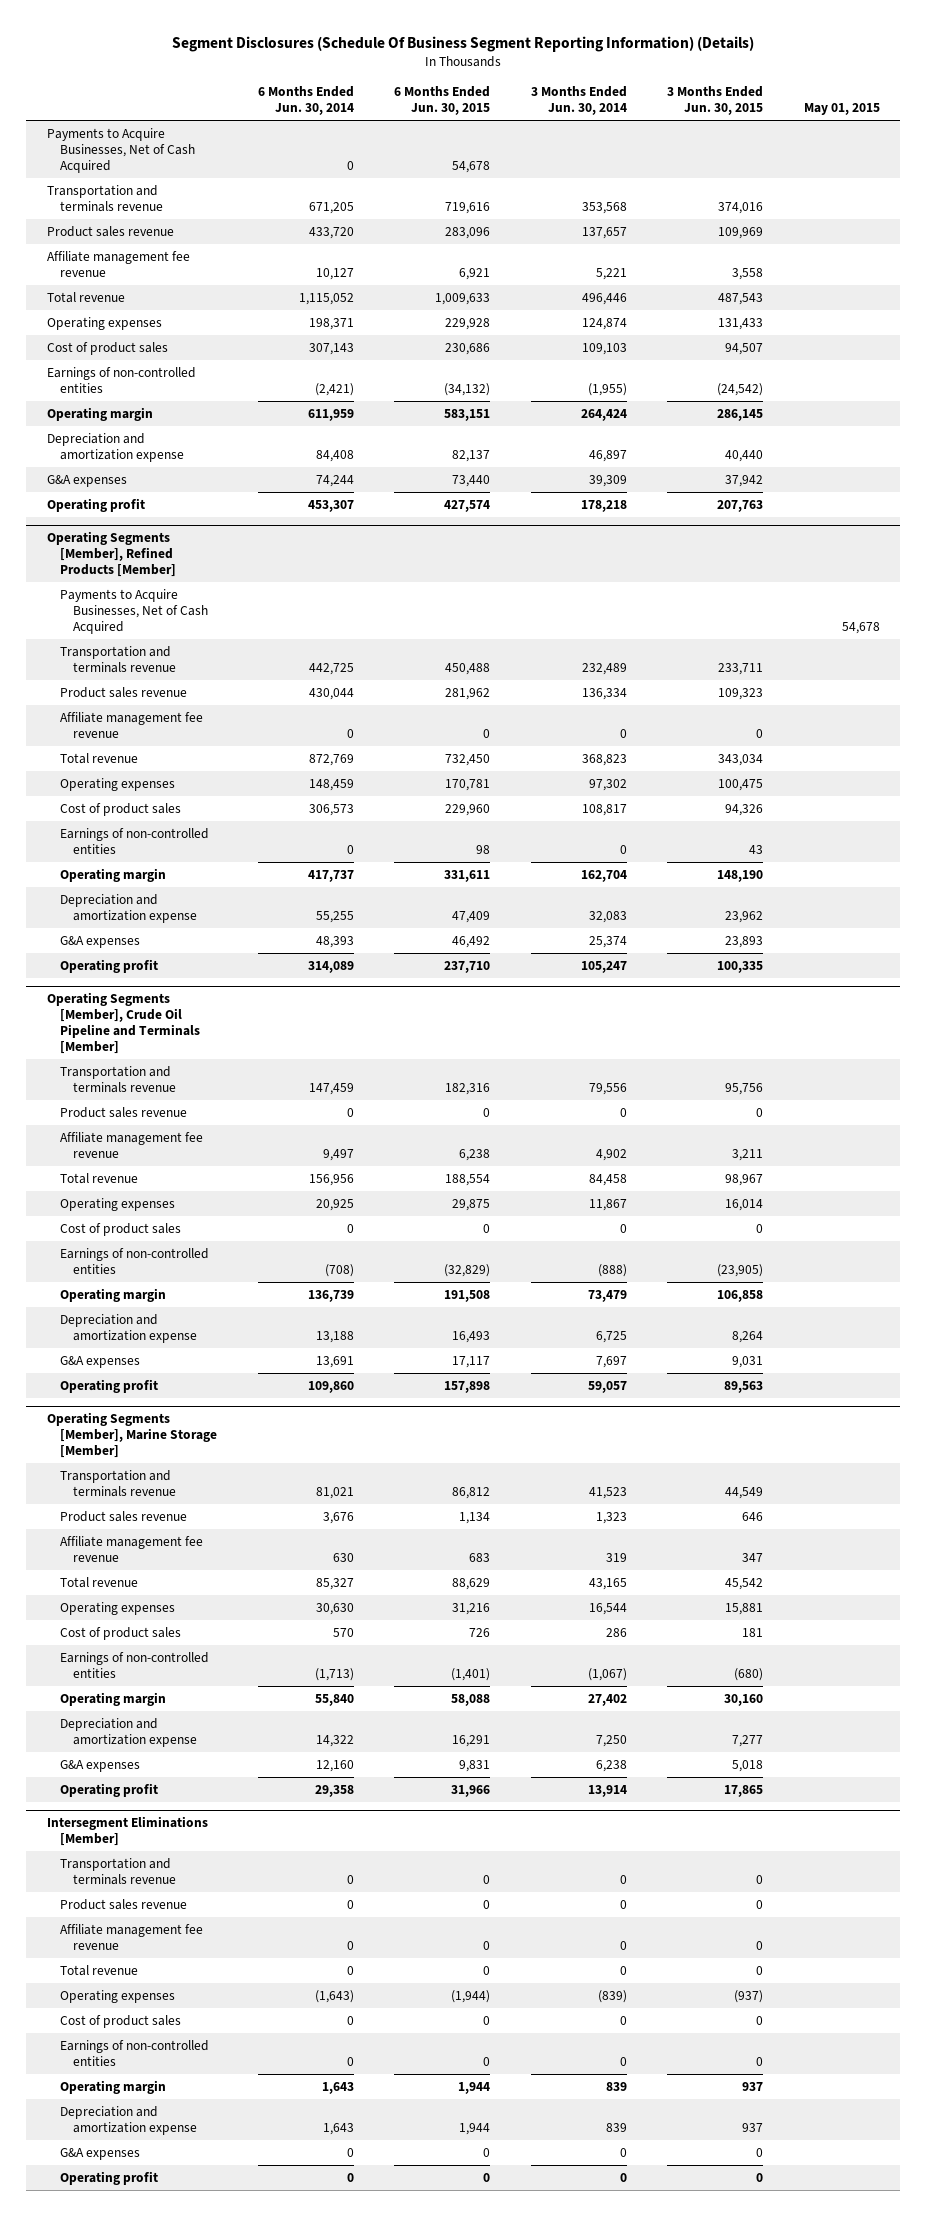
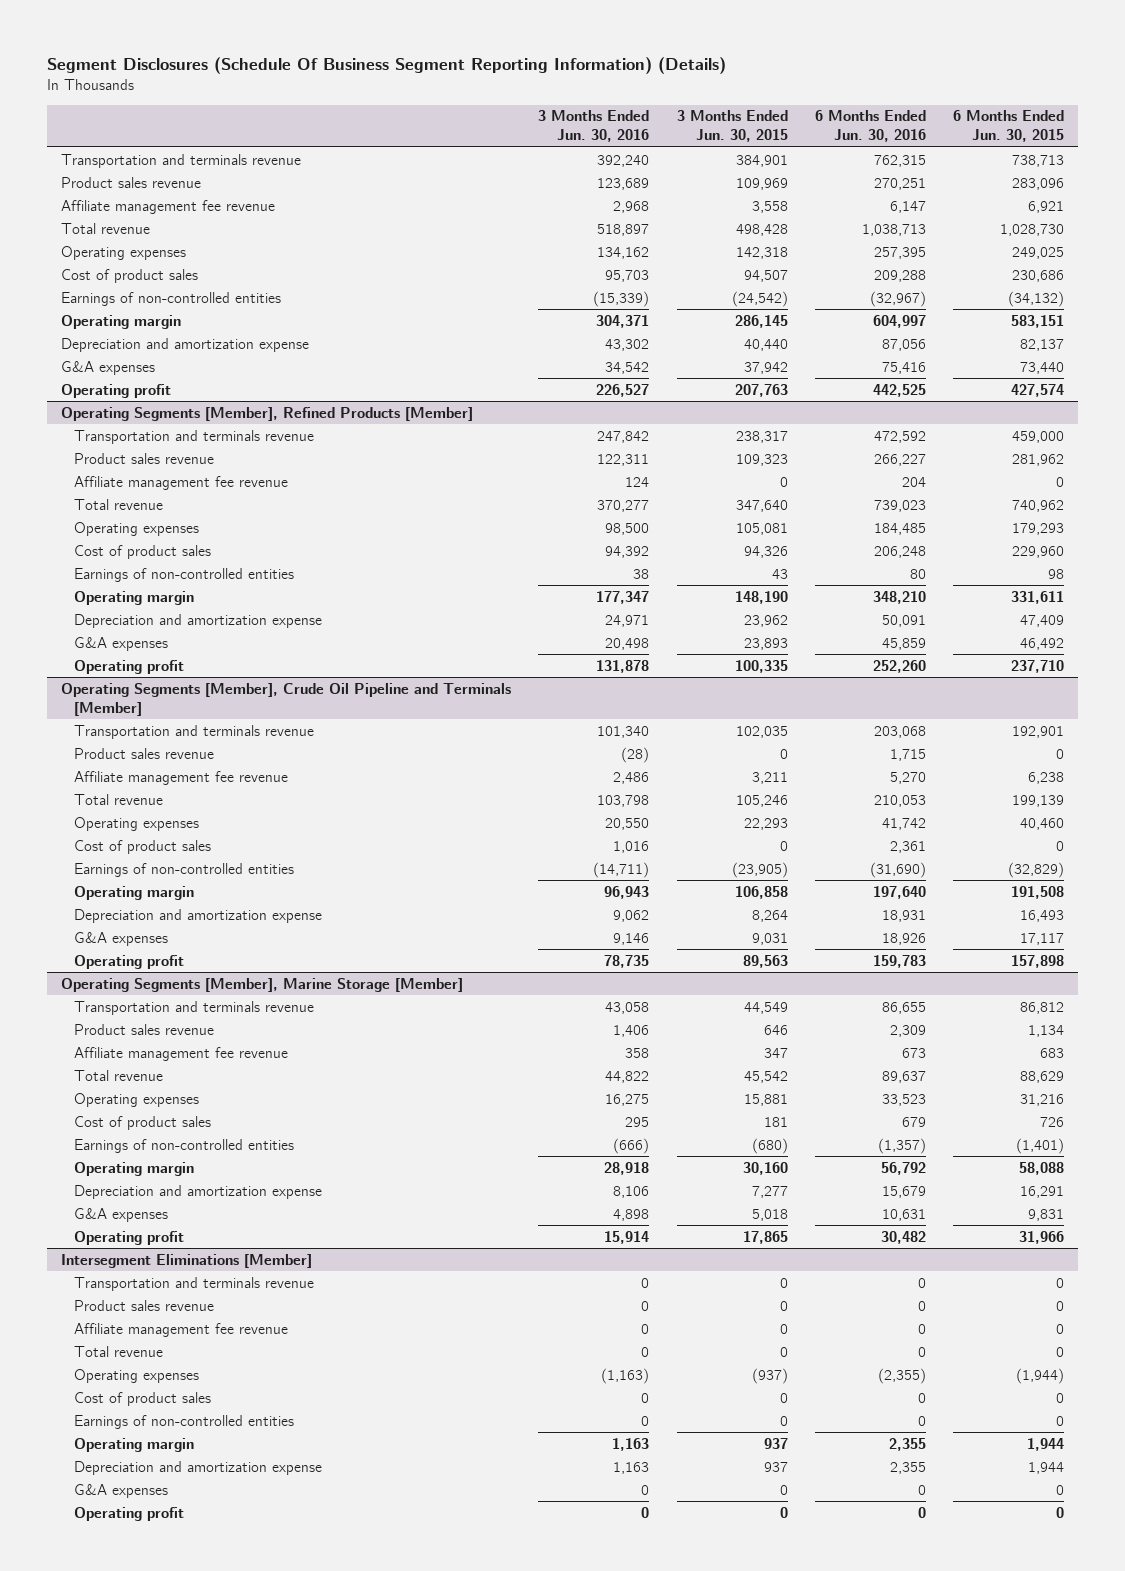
[257,86,354,116] 6 Months Ended Jun. 30, 2014 -> none
[530,86,627,116] 3 Months Ended Jun. 30, 2014 -> none
[803,103,880,116] May 01, 2015 -> none
none -> [538,110,650,143] 3 Months Ended Jun. 30, 2016
none -> [814,110,926,143] 6 Months Ended Jun. 30, 2016
[46,127,196,174] Payments to Acquire Businesses, Net of Cash Acquired -> none
[445,202,491,215] 719,616 -> [1012,154,1065,167] 738,713
[718,202,764,215] 374,016 -> [735,154,788,167] 384,901
[435,292,491,305] 1,009,633 -> [1000,223,1065,236] 1,028,730
[718,292,764,305] 487,543 -> [735,223,788,236] 498,428
[445,317,491,330] 229,928 -> [1012,246,1065,259] 249,025
[718,317,764,330] 131,433 -> [735,246,788,259] 142,318
[60,588,209,635] Payments to Acquire Businesses, Net of Cash Acquired -> none
[445,663,491,676] 450,488 -> [1012,430,1065,443] 459,000
[718,663,764,676] 233,711 -> [735,430,788,443] 238,317
[445,753,491,766] 732,450 -> [1012,499,1065,512] 740,962
[718,753,764,766] 343,034 -> [735,499,788,512] 347,640
[445,778,491,791] 170,781 -> [1012,522,1065,535] 179,293
[718,778,764,791] 100,475 -> [735,522,788,535] 105,081
[445,1083,491,1096] 182,316 -> [1012,725,1065,738] 192,901
[725,1083,764,1096] 95,756 -> [735,725,788,738] 102,035
[445,1173,491,1186] 188,554 -> [1012,794,1065,807] 199,139
[725,1173,764,1186] 98,967 -> [735,794,788,807] 105,246
[452,1198,491,1211] 29,875 -> [1020,817,1065,830] 40,460
[725,1198,764,1211] 16,014 -> [743,817,788,830] 22,293

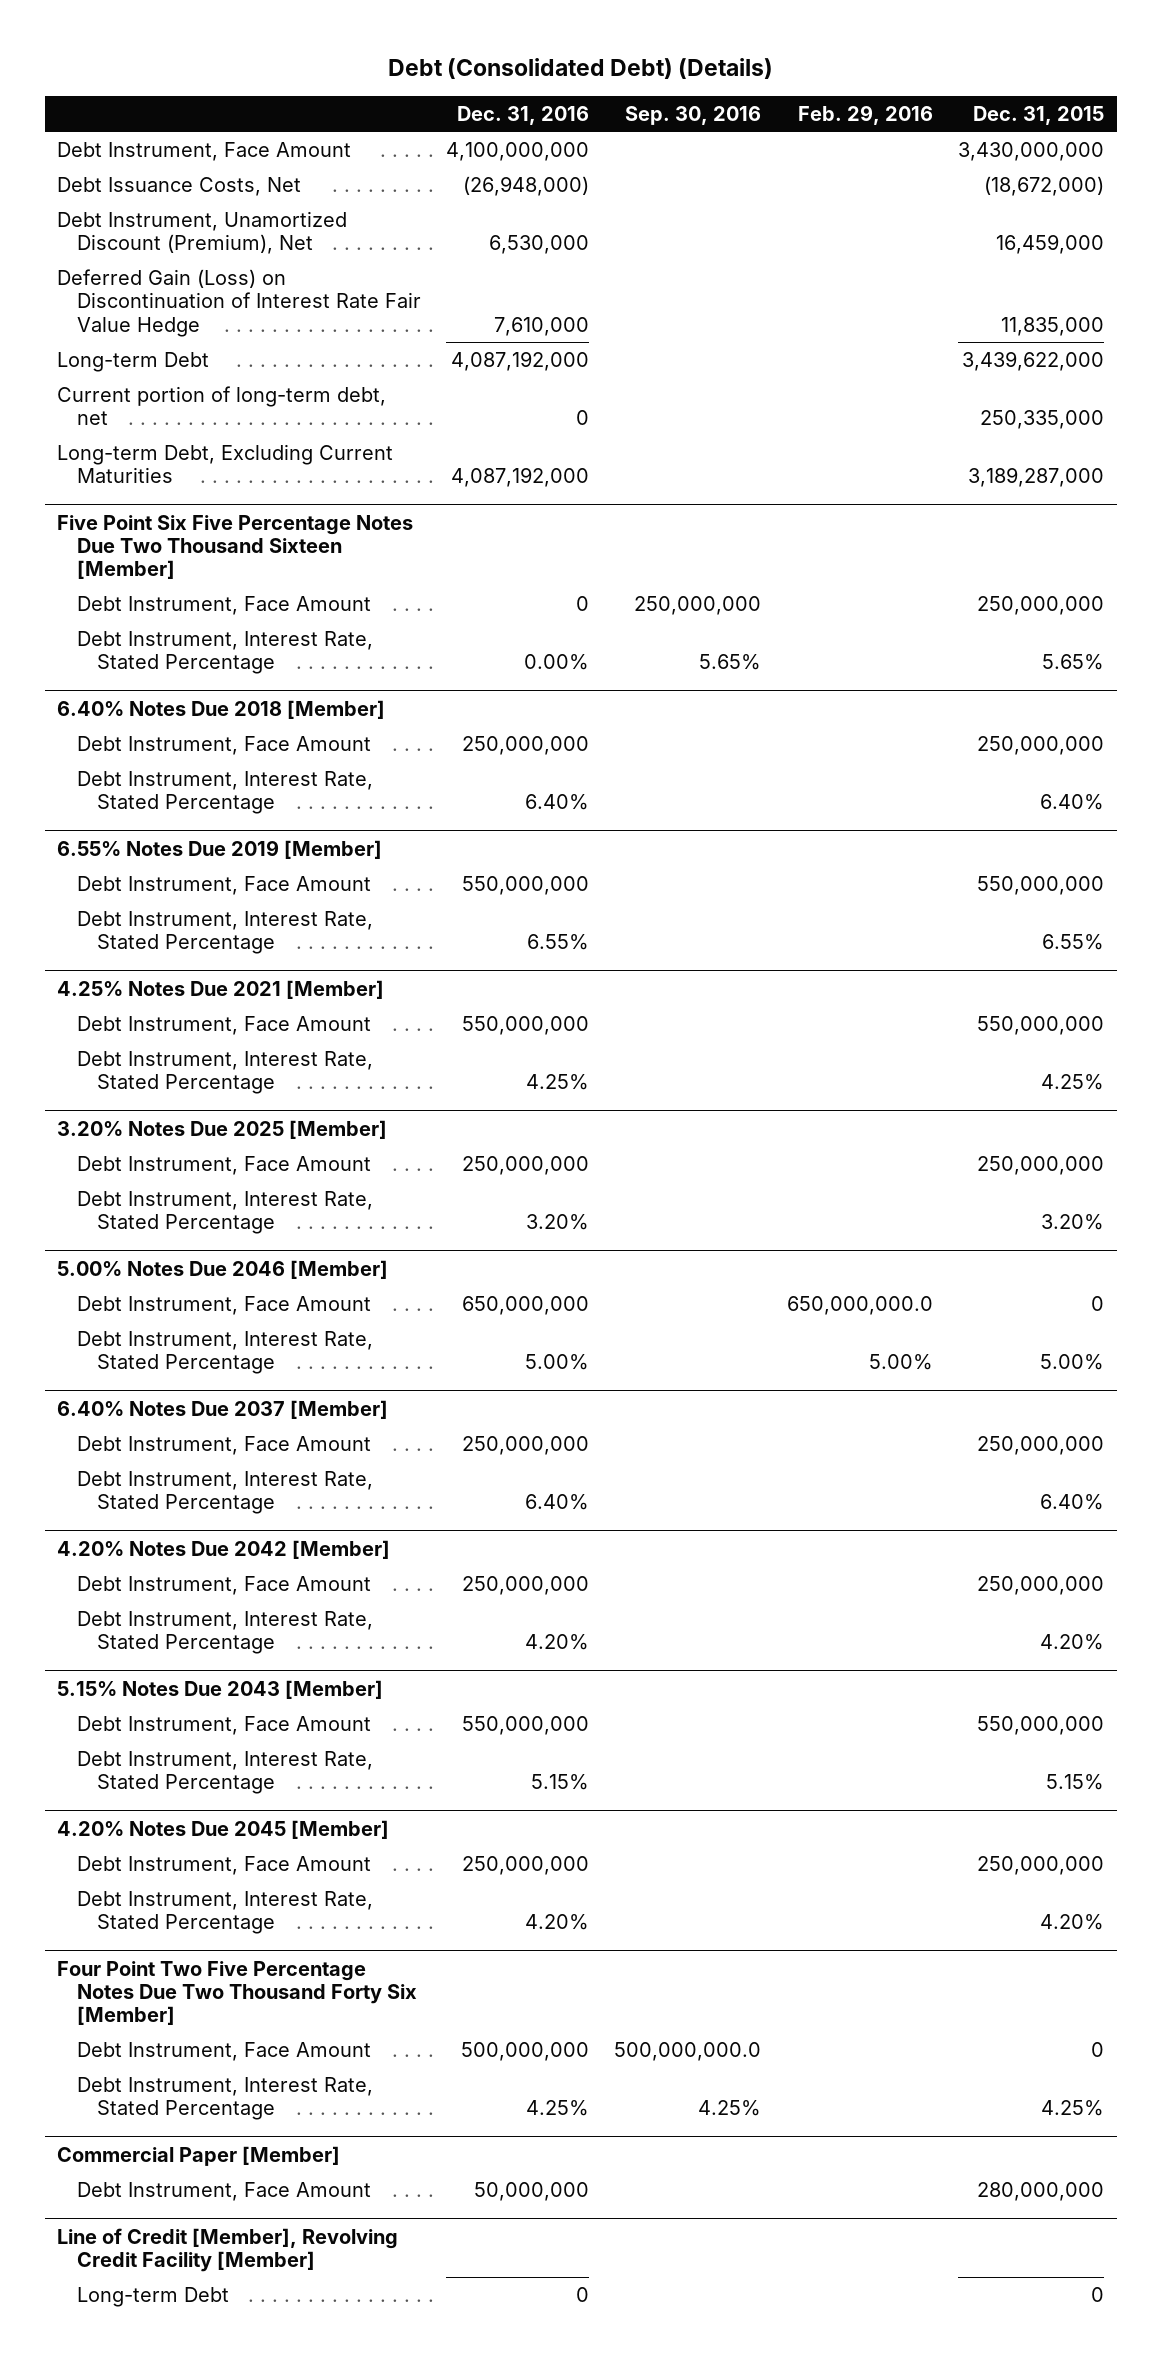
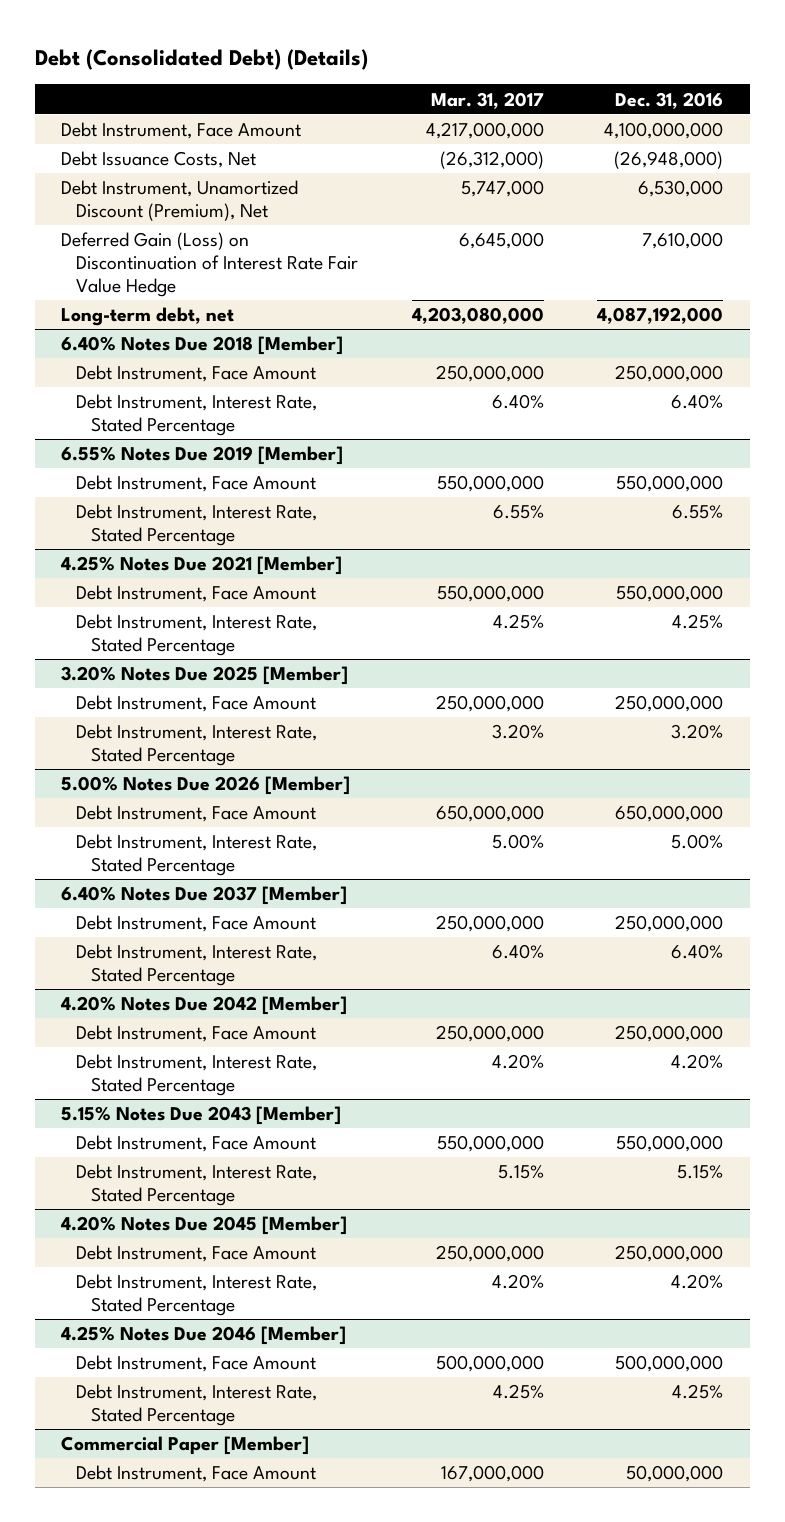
[625,105,762,125] Sep. 30, 2016 -> none
[797,104,933,125] Feb. 29, 2016 -> none
[972,105,1104,125] Dec. 31, 2015 -> none
none -> [430,91,544,109] Mar. 31, 2017
[57,351,210,372] Long-term Debt -> none
[57,385,387,426] Current portion of long-term debt, net -> none
[57,514,414,580] Five Point Six Five Percentage Notes Due Two Thousand Sixteen [Member] -> none
[76,595,371,615] Debt Instrument, Face Amount -> none
[76,630,373,675] Debt Instrument, Interest Rate, Stated Percentage -> none
[57,443,394,484] Long-term Debt, Excluding Current Maturities -> [61,307,235,327] Long-term debt, net
[57,1259,389,1279] 5.00% Notes Due 2046 [Member] -> [61,776,351,796] 5.00% Notes Due 2026 [Member]
[57,1960,417,2026] Four Point Two Five Percentage Notes Due Two Thousand Forty Six [Member] -> [61,1326,347,1346] 4.25% Notes Due 2046 [Member]
[57,2227,399,2272] Line of Credit [Member], Revolving Credit Facility [Member] -> none
[76,2286,229,2307] Long-term Debt -> none

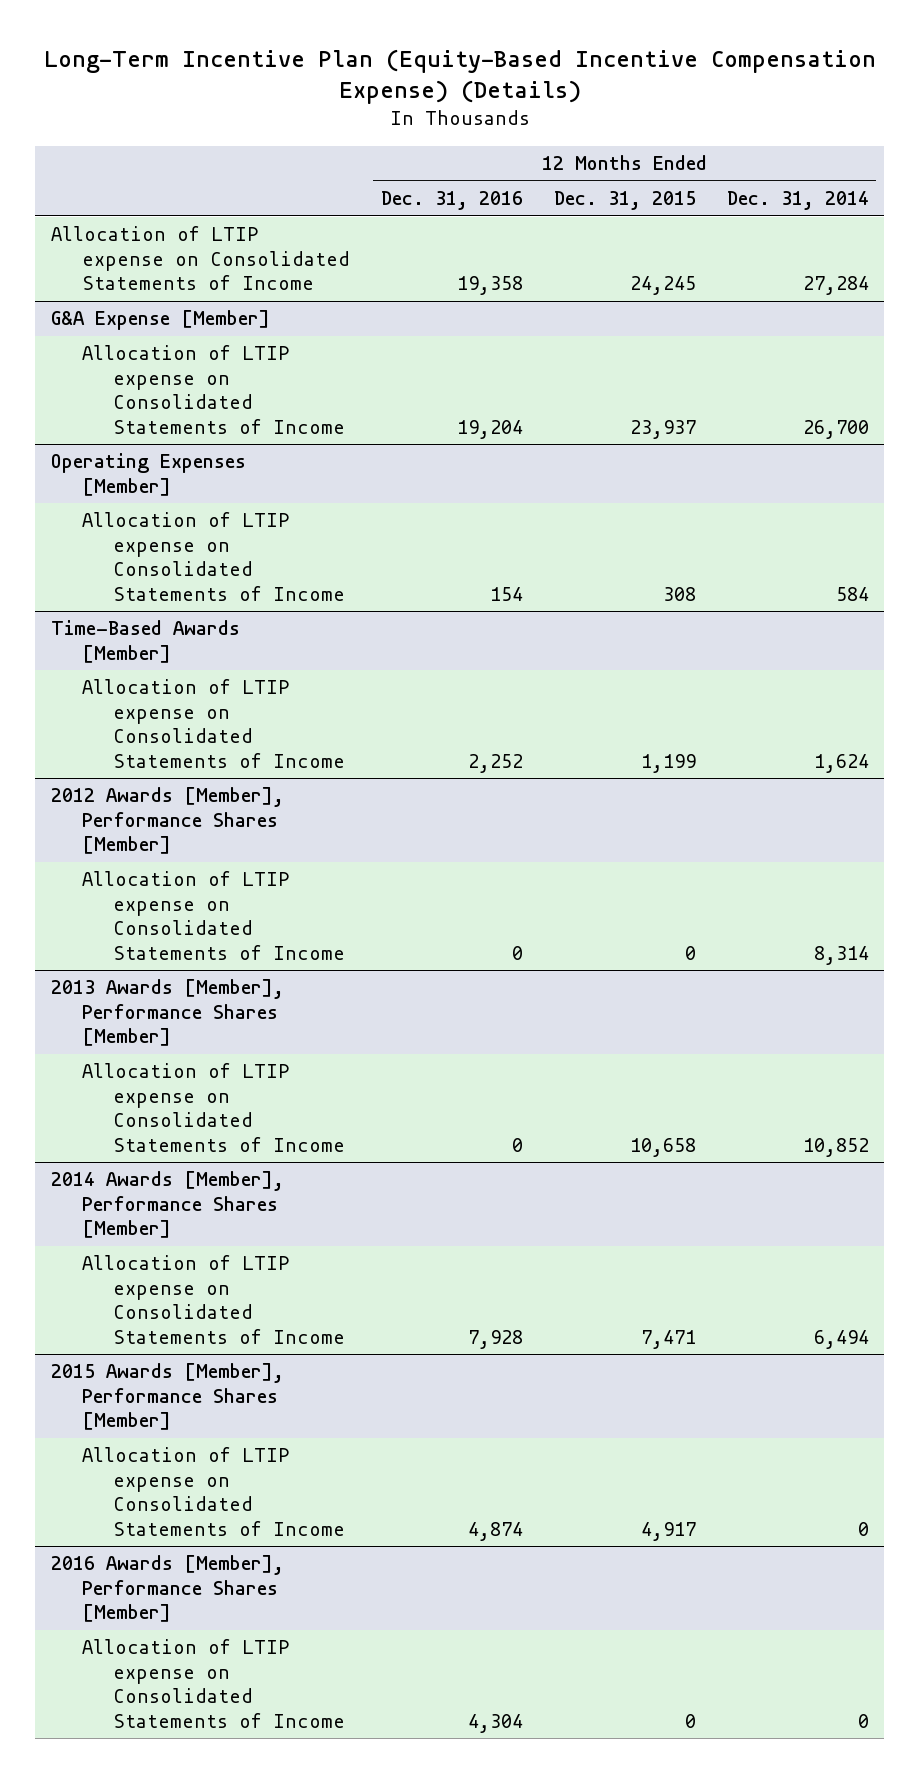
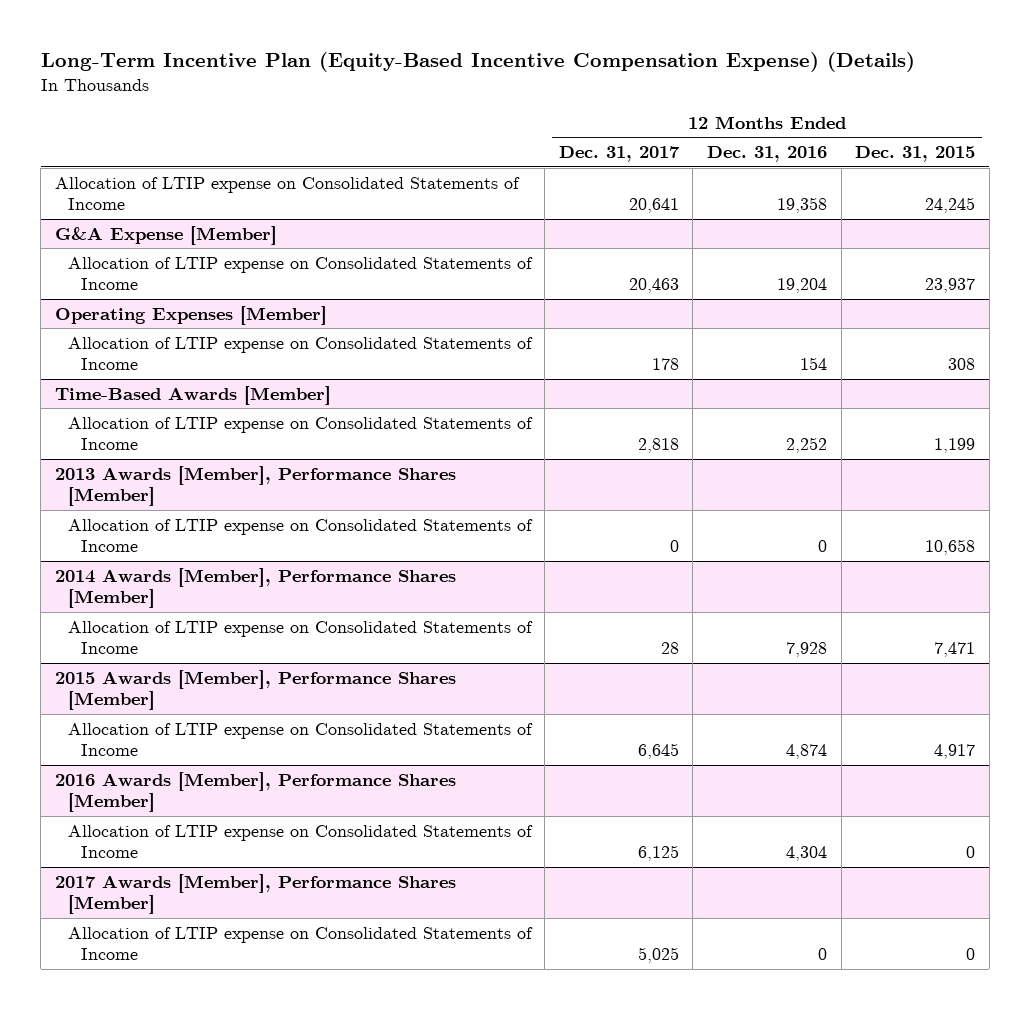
[726,191,869,211] Dec. 31, 2014 -> none
none -> [558,146,680,163] Dec. 31, 2017
[50,787,284,855] 2012 Awards [Member], Performance Shares [Member] -> none
[81,871,345,960] Allocation of LTIP expense on Consolidated Statements of Income -> none
none -> [54,873,456,915] 2017 Awards [Member], Performance Shares [Member]
none -> [67,926,533,961] Allocation of LTIP expense on Consolidated Statements of Income

